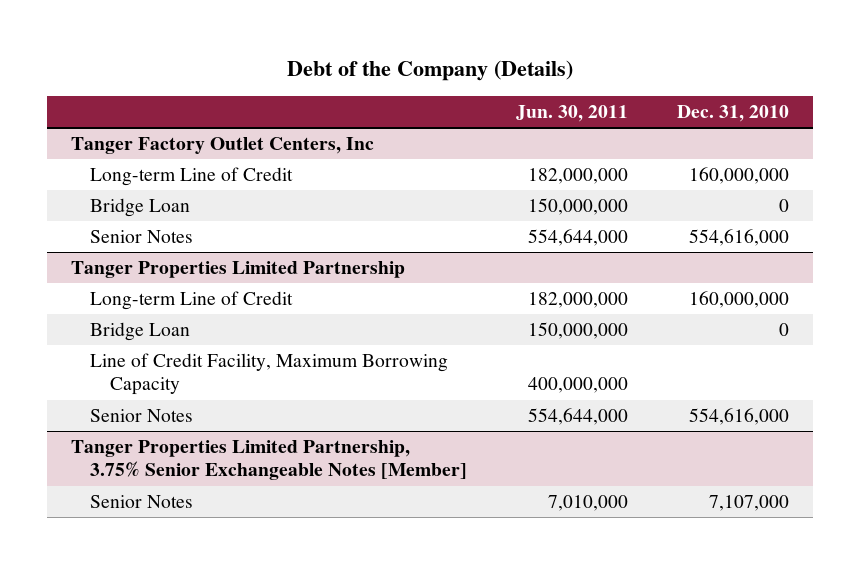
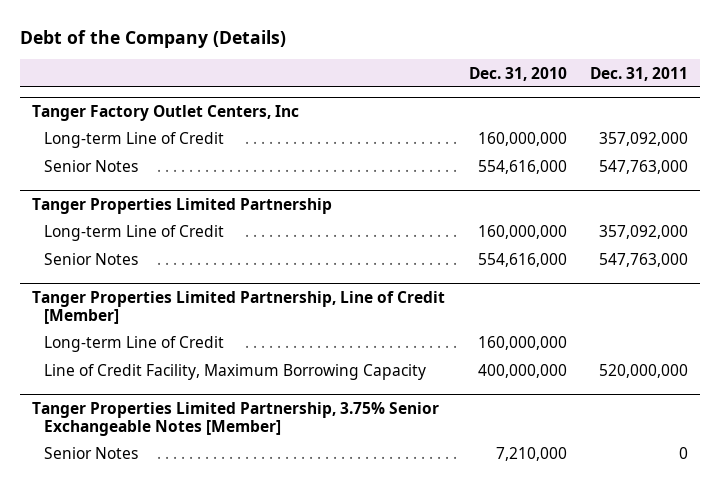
[515,104,628,122] Jun. 30, 2011 -> none
none -> [590,66,689,81] Dec. 31, 2011
[90,198,191,218] Bridge Loan -> none
[90,322,191,342] Bridge Loan -> none
[90,353,449,396] Line of Credit Facility, Maximum Borrowing Capacity -> none
none -> [31,290,445,324] Tanger Properties Limited Partnership, Line of Credit [Member]
none -> [44,336,225,353] Long-term Line of Credit
none -> [44,364,427,381] Line of Credit Facility, Maximum Borrowing Capacity
[708,495,789,512] 7,107,000 -> [495,447,567,462] 7,210,000

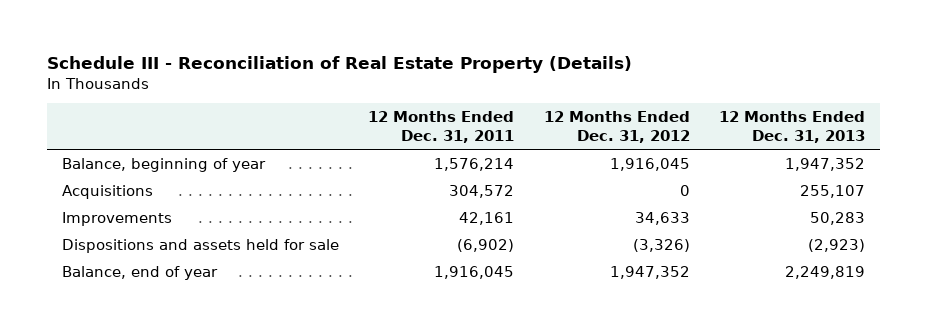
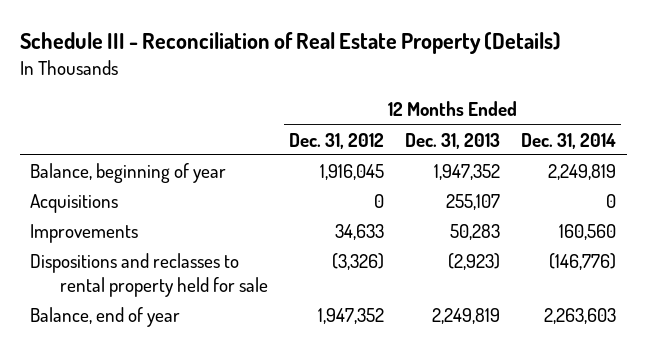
[368,111,515,143] 12 Months Ended Dec. 31, 2011 -> none
none -> [521,132,617,149] Dec. 31, 2014
[61,238,339,253] Dispositions and assets held for sale -> [30,253,269,297] Dispositions and reclasses to rental property held for sale

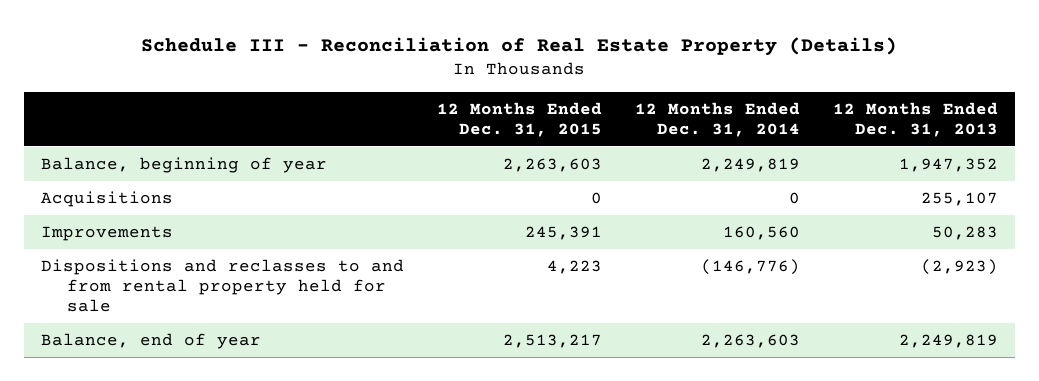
[289,132,385,149] Dec. 31, 2012 -> none
none -> [436,101,602,137] 12 Months Ended Dec. 31, 2015
[30,253,269,297] Dispositions and reclasses to rental property held for sale -> [40,258,404,313] Dispositions and reclasses to and from rental property held for sale

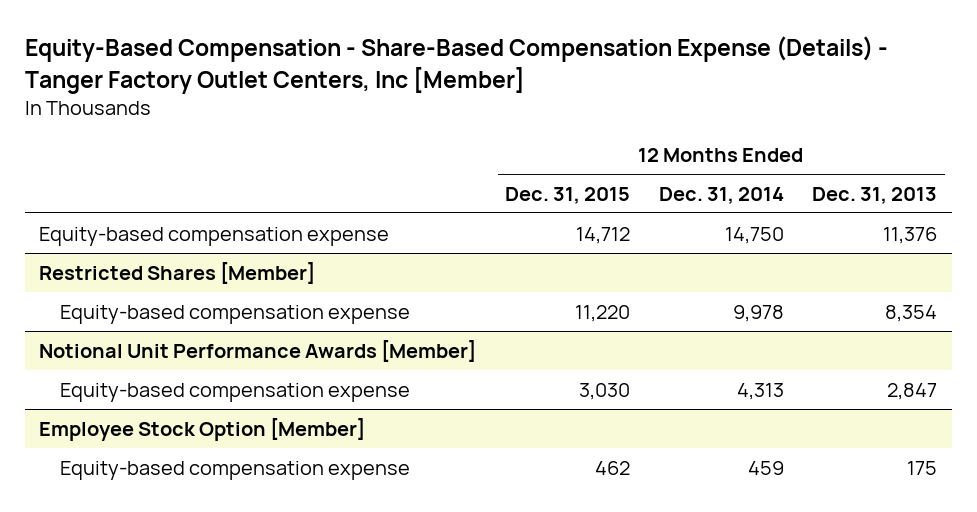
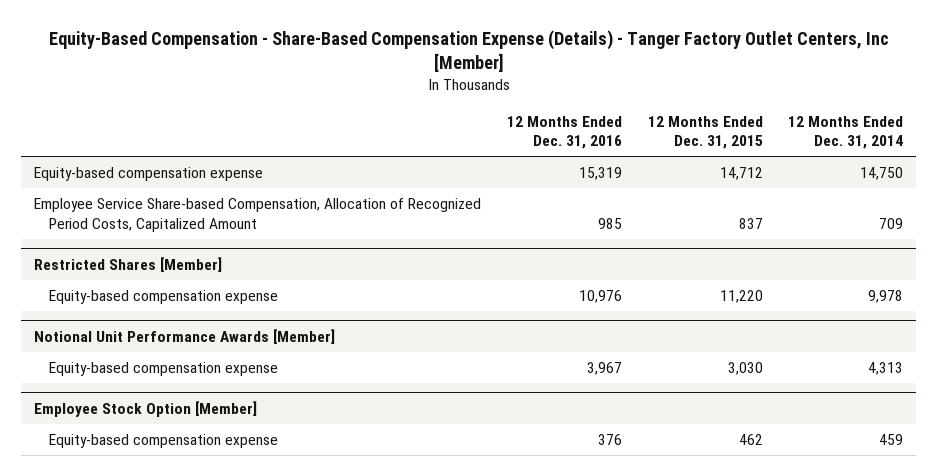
[812,186,938,204] Dec. 31, 2013 -> none
none -> [506,116,622,150] 12 Months Ended Dec. 31, 2016
none -> [33,198,481,232] Employee Service Share-based Compensation, Allocation of Recognized Period Costs, Capitalized Amount

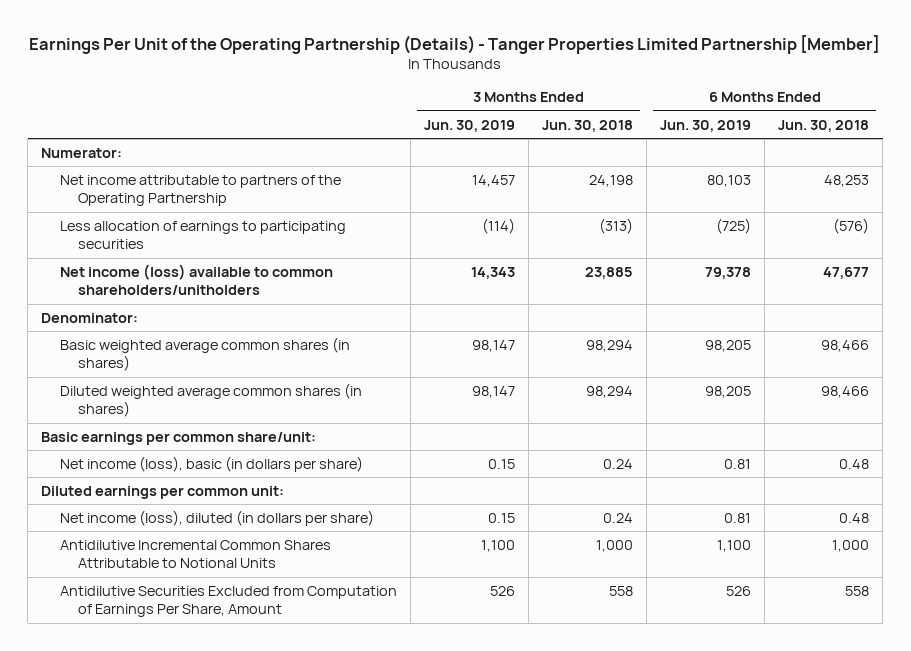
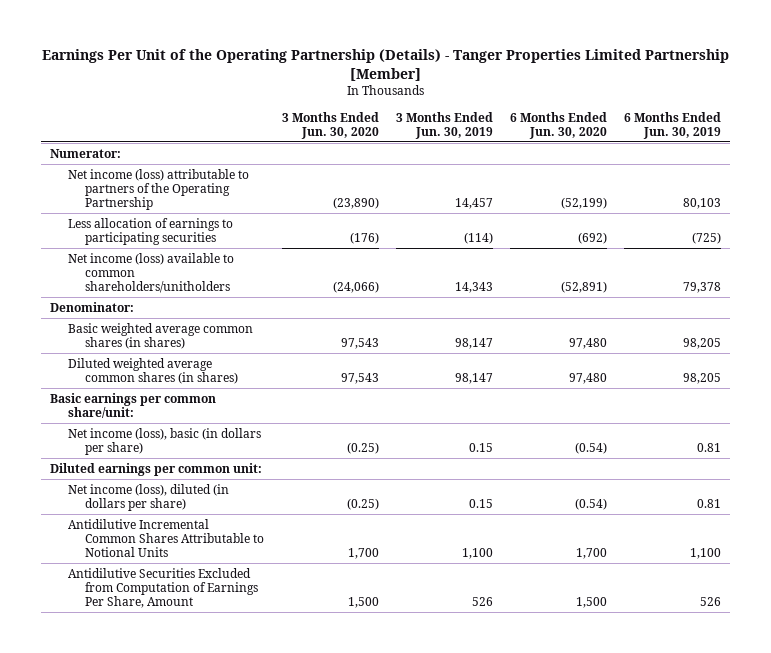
[542,119,634,132] Jun. 30, 2018 -> none
[778,119,870,132] Jun. 30, 2018 -> none
none -> [281,111,379,139] 3 Months Ended Jun. 30, 2020
none -> [509,111,607,139] 6 Months Ended Jun. 30, 2020
[59,174,341,207] Net income attributable to partners of the Operating Partnership -> [67,168,249,210] Net income (loss) attributable to partners of the Operating Partnership

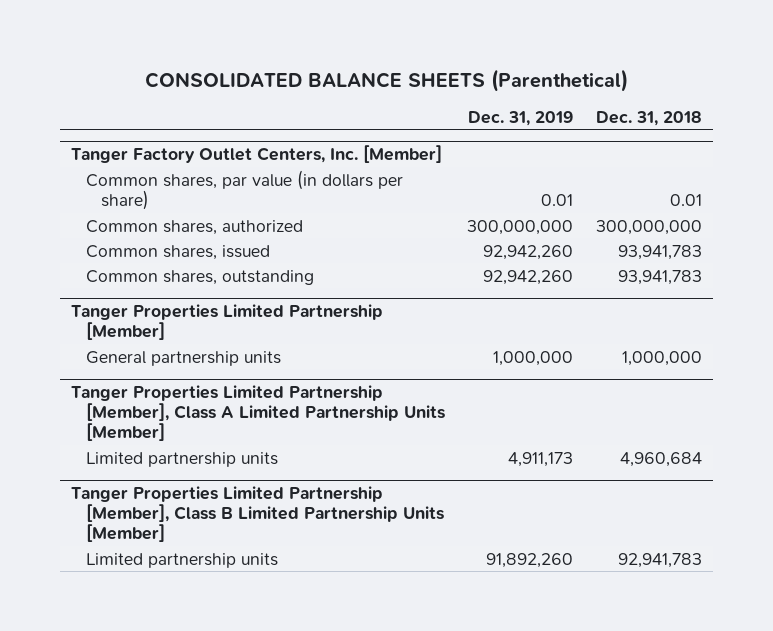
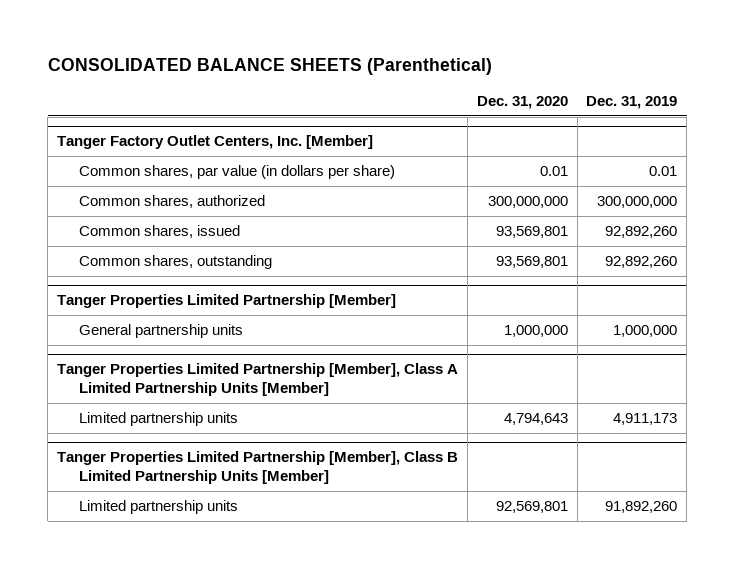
[596,110,703,126] Dec. 31, 2018 -> none
none -> [476,96,568,110] Dec. 31, 2020
[483,244,574,260] 92,942,260 -> [605,226,678,239] 92,892,260
[483,269,574,285] 92,942,260 -> [605,256,678,269] 92,892,260

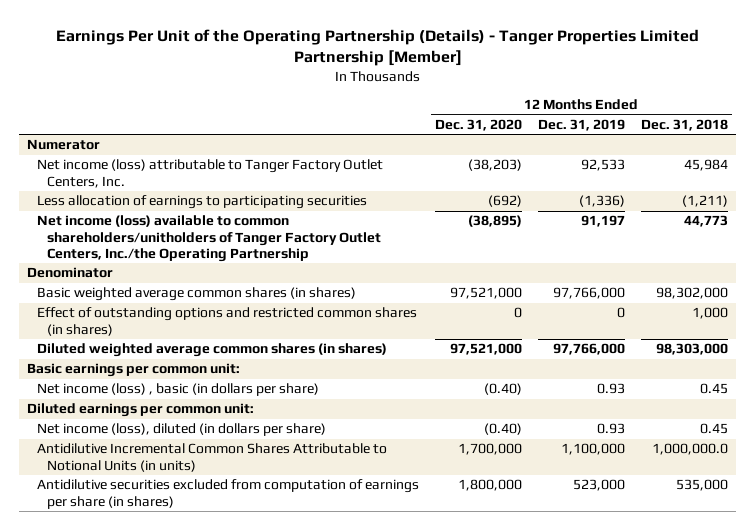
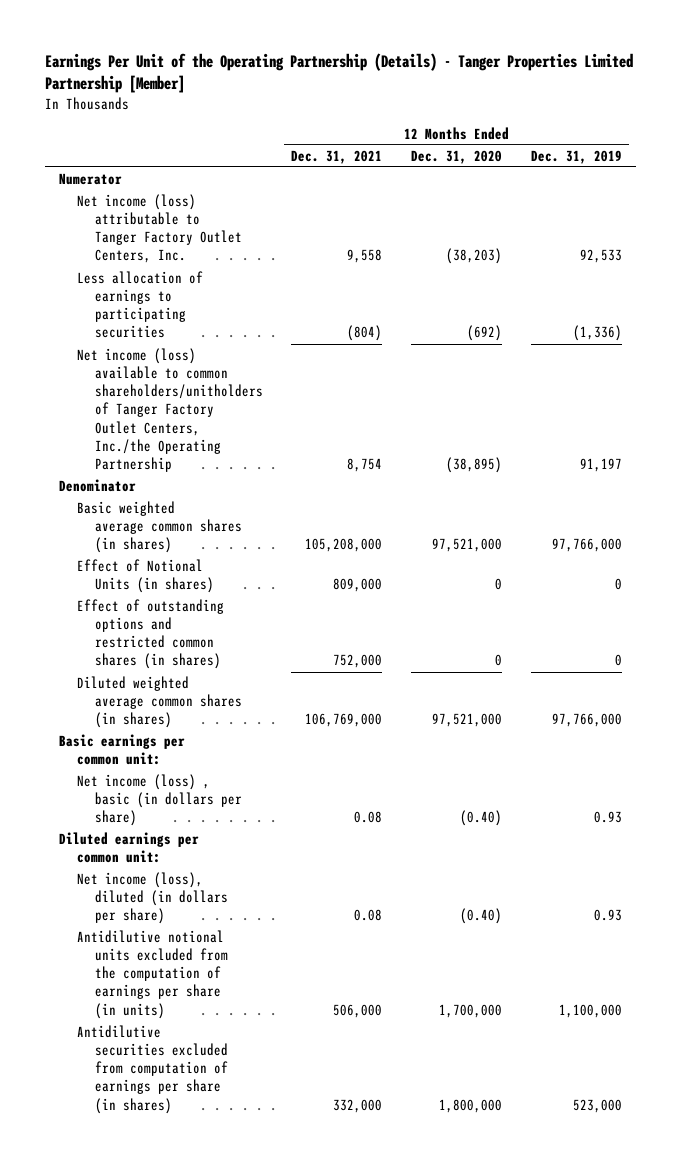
[640,118,728,131] Dec. 31, 2018 -> none
none -> [291,149,383,164] Dec. 31, 2021
none -> [77,559,214,594] Effect of Notional Units (in shares)
[37,443,388,472] Antidilutive Incremental Common Shares Attributable to Notional Units (in units) -> [77,930,228,1019] Antidilutive notional units excluded from the computation of earnings per share (in units)

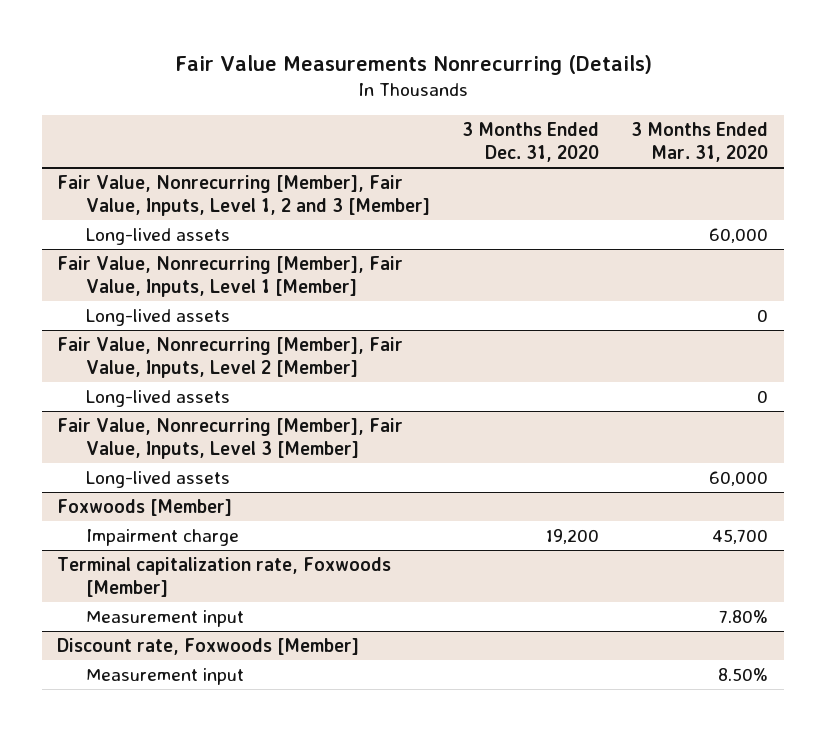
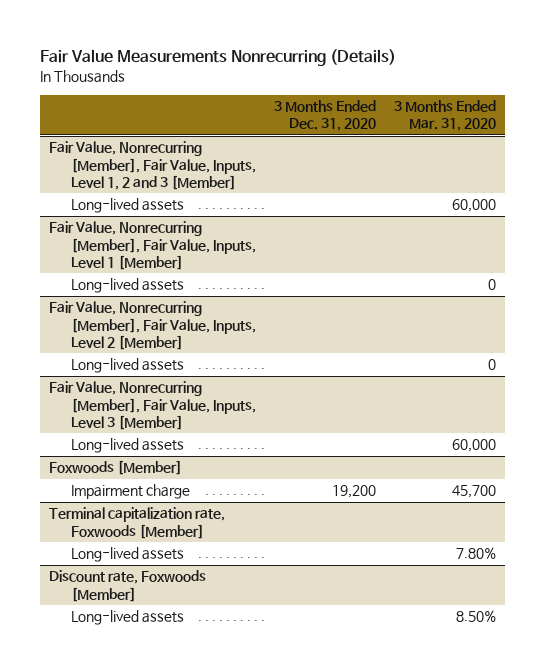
[86,610,245,628] Measurement input -> [71,547,185,563] Long-lived assets
[86,668,245,686] Measurement input -> [71,610,185,626] Long-lived assets

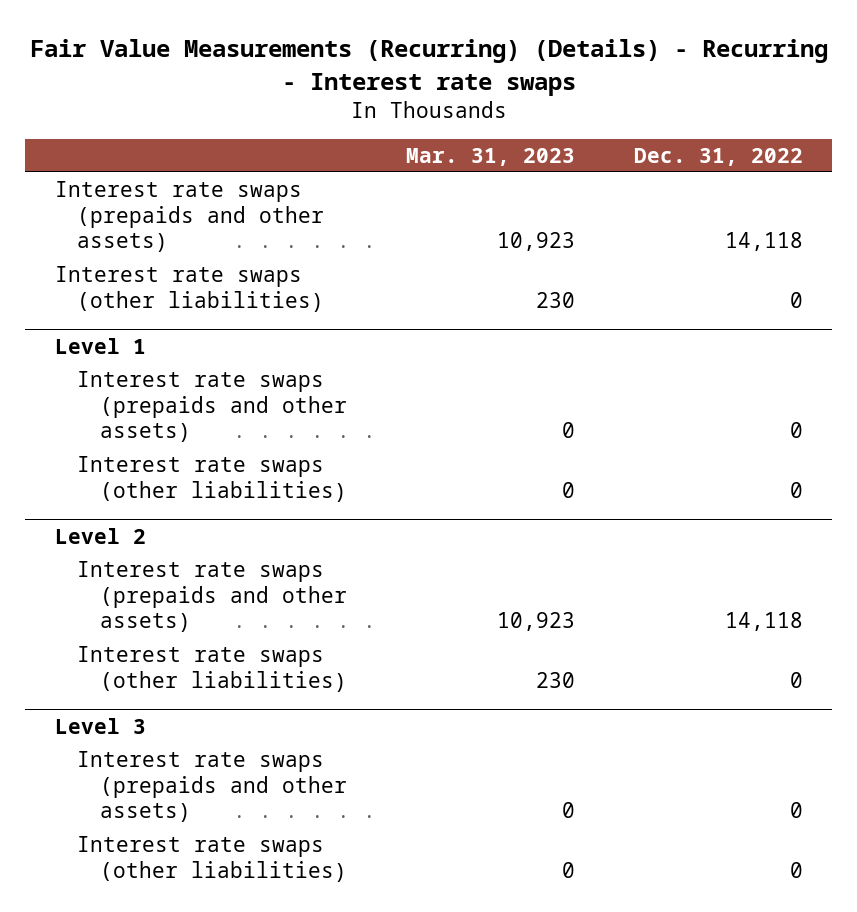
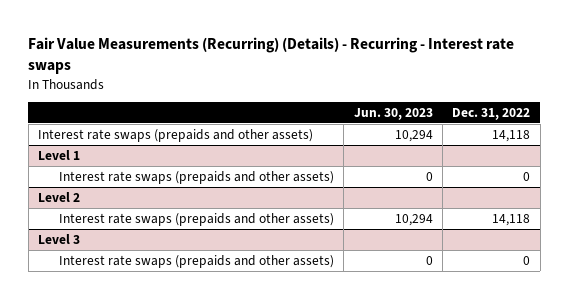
[405,147,575,166] Mar. 31, 2023 -> none
none -> [353,107,433,120] Jun. 30, 2023
[54,266,325,312] Interest rate swaps (other liabilities) -> none
[77,456,347,502] Interest rate swaps (other liabilities) -> none
[77,646,347,692] Interest rate swaps (other liabilities) -> none
[77,836,347,882] Interest rate swaps (other liabilities) -> none

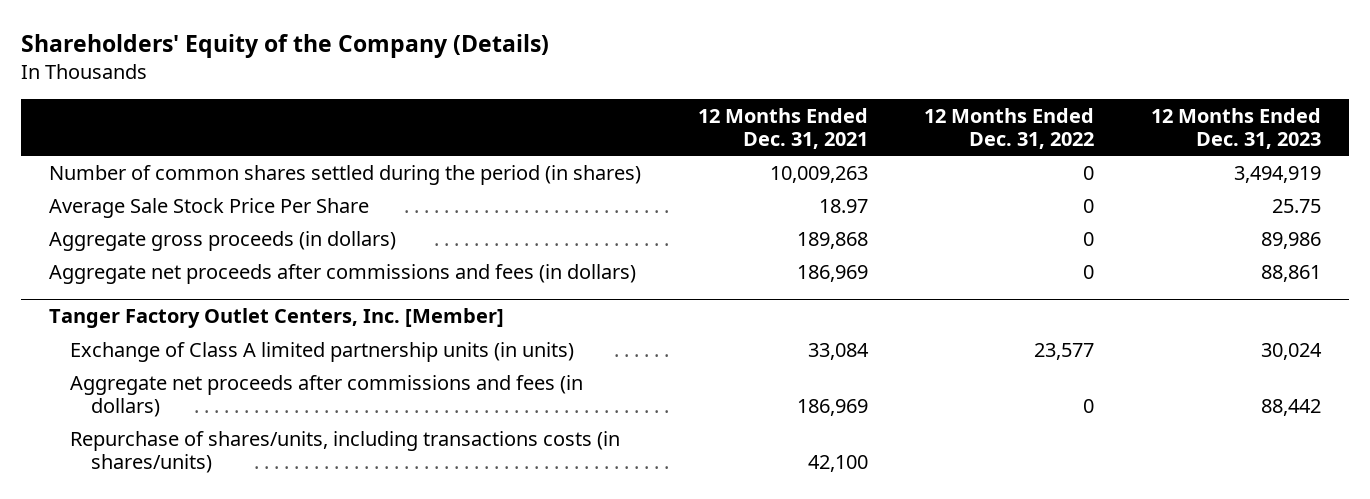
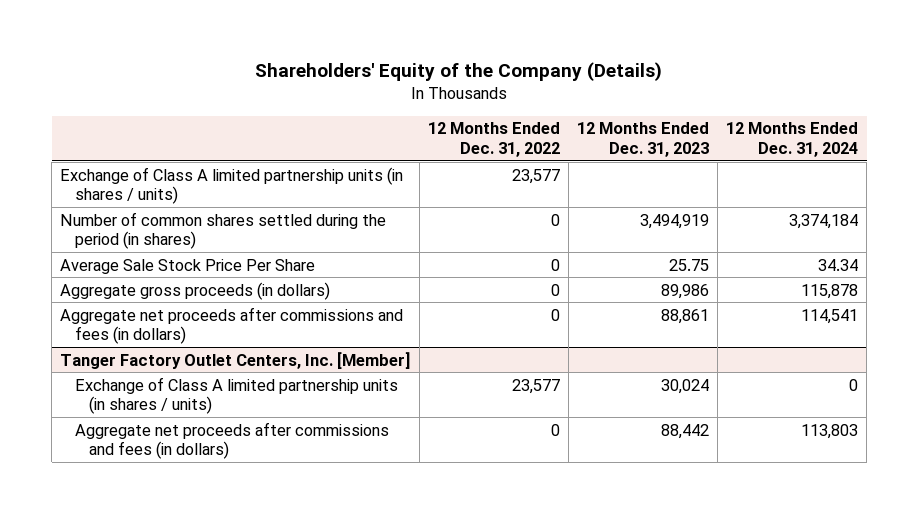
[697,107,868,149] 12 Months Ended Dec. 31, 2021 -> none
none -> [726,122,859,157] 12 Months Ended Dec. 31, 2024
none -> [60,166,404,205] Exchange of Class A limited partnership units (in shares / units)
[69,341,574,362] Exchange of Class A limited partnership units (in units) -> [74,376,398,415] Exchange of Class A limited partnership units (in shares / units)
[69,430,620,474] Repurchase of shares/units, including transactions costs (in shares/units) -> none

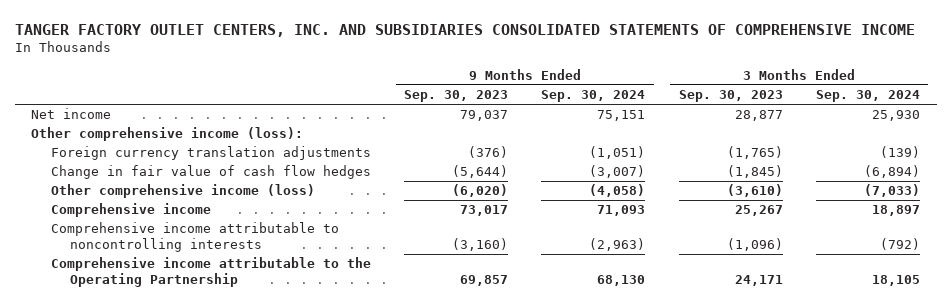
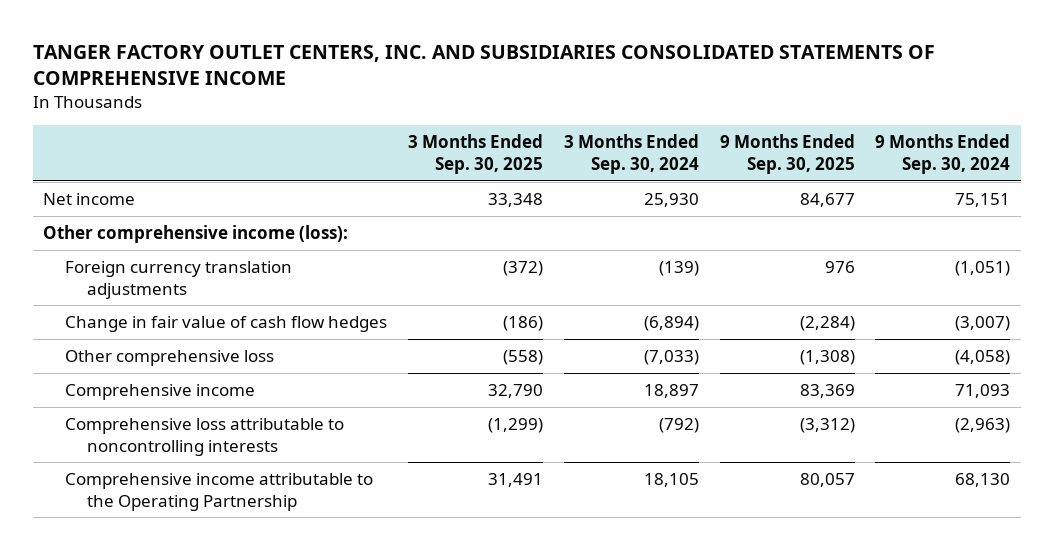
[404,90,509,103] Sep. 30, 2023 -> none
[678,90,783,103] Sep. 30, 2023 -> none
none -> [407,134,543,174] 3 Months Ended Sep. 30, 2025
none -> [719,134,855,174] 9 Months Ended Sep. 30, 2025
[50,184,315,199] Other comprehensive income (loss) -> [64,350,274,367] Other comprehensive loss
[50,222,339,253] Comprehensive income attributable to noncontrolling interests -> [64,418,344,456] Comprehensive loss attributable to noncontrolling interests

